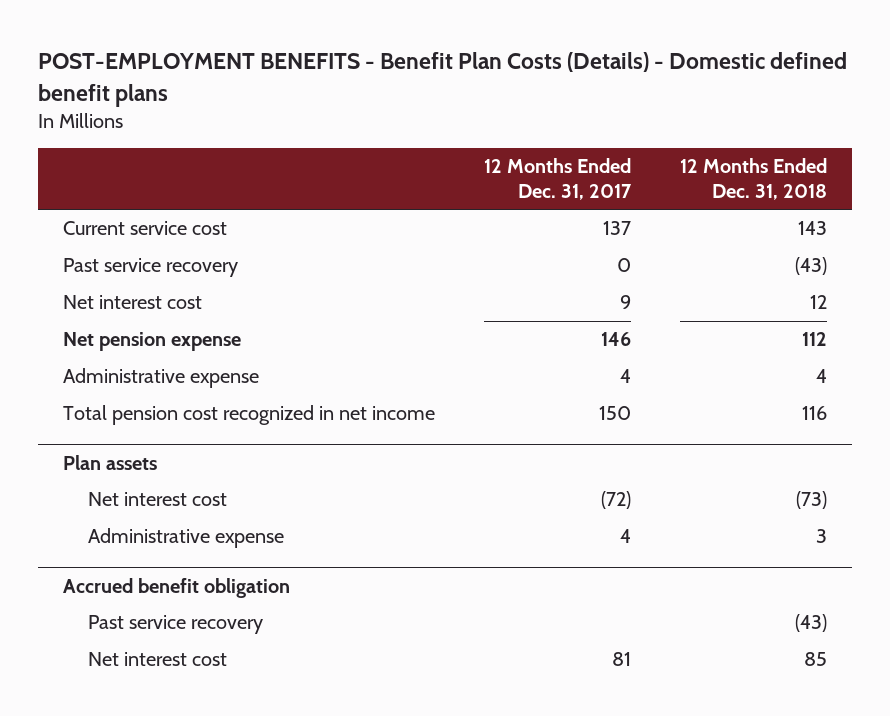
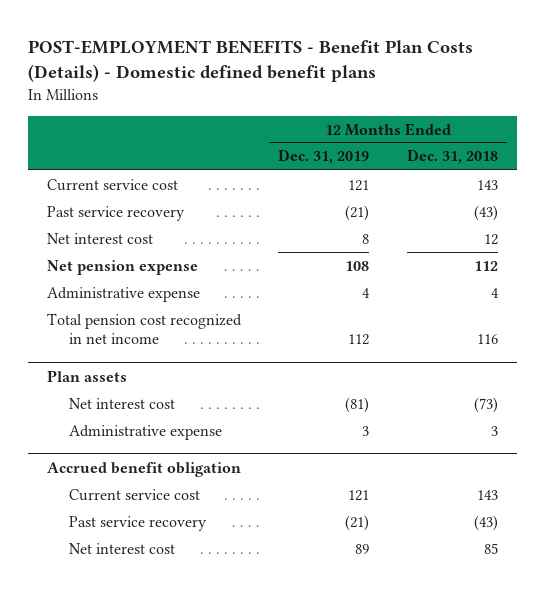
[483,158,632,200] 12 Months Ended Dec. 31, 2017 -> none
none -> [278,149,370,165] Dec. 31, 2019
none -> [68,488,200,501] Current service cost

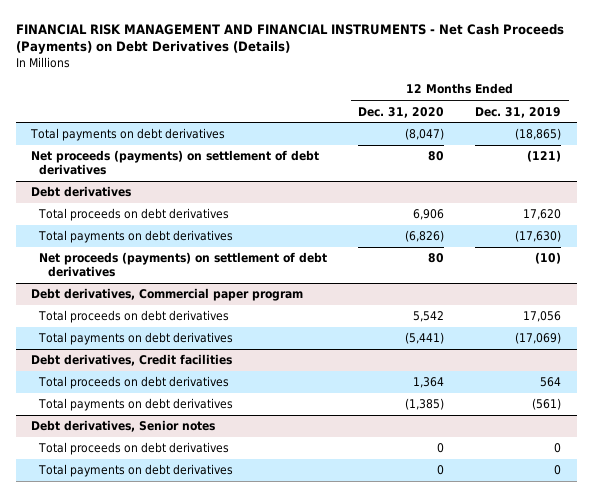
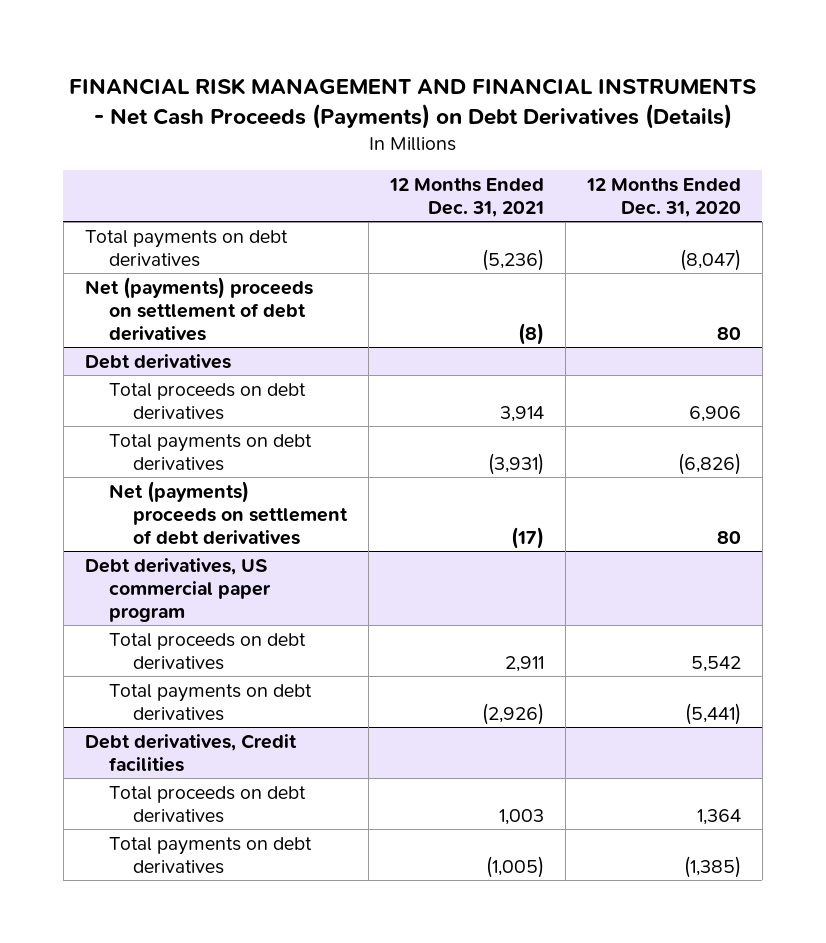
[475,106,562,118] Dec. 31, 2019 -> none
none -> [389,177,545,217] 12 Months Ended Dec. 31, 2021
[31,150,320,175] Net proceeds (payments) on settlement of debt derivatives -> [84,276,313,341] Net (payments) proceeds on settlement of debt derivatives
[39,252,328,277] Net proceeds (payments) on settlement of debt derivatives -> [109,480,349,545] Net (payments) proceeds on settlement of debt derivatives
[31,288,304,302] Debt derivatives, Commercial paper program -> [84,557,272,622] Debt derivatives, US commercial paper program
[31,420,216,433] Debt derivatives, Senior notes -> none
[38,442,230,456] Total proceeds on debt derivatives -> none
[38,464,234,478] Total payments on debt derivatives -> none

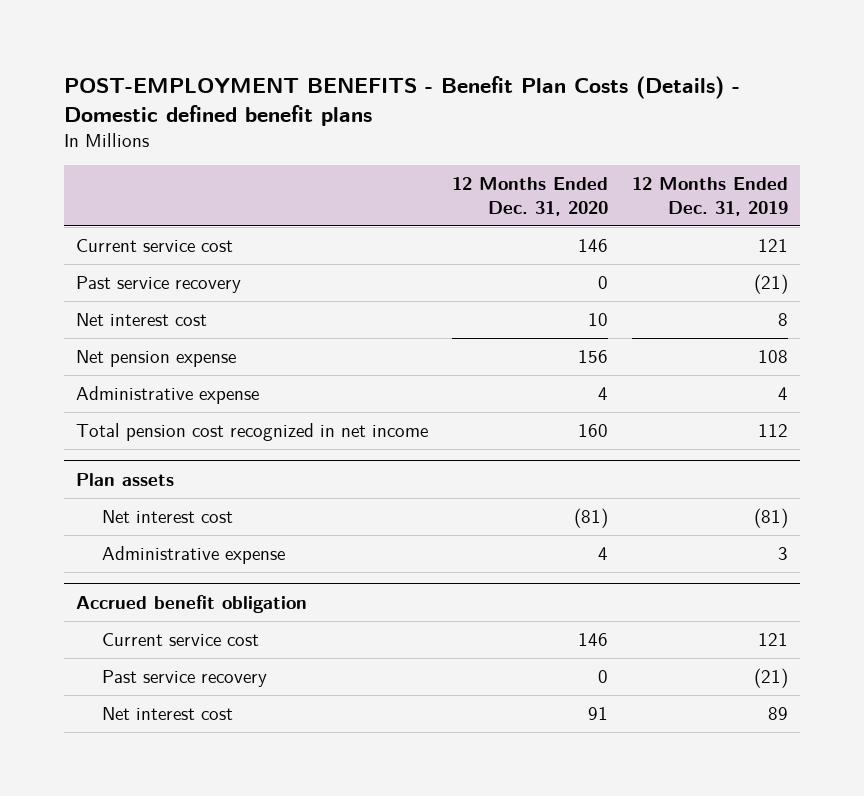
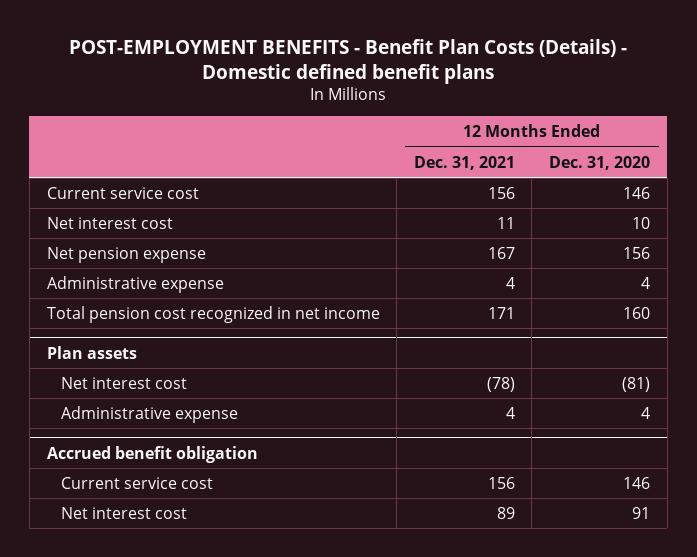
[632,177,789,216] 12 Months Ended Dec. 31, 2019 -> none
none -> [413,155,515,170] Dec. 31, 2021
[75,276,241,294] Past service recovery -> none
[101,670,267,688] Past service recovery -> none

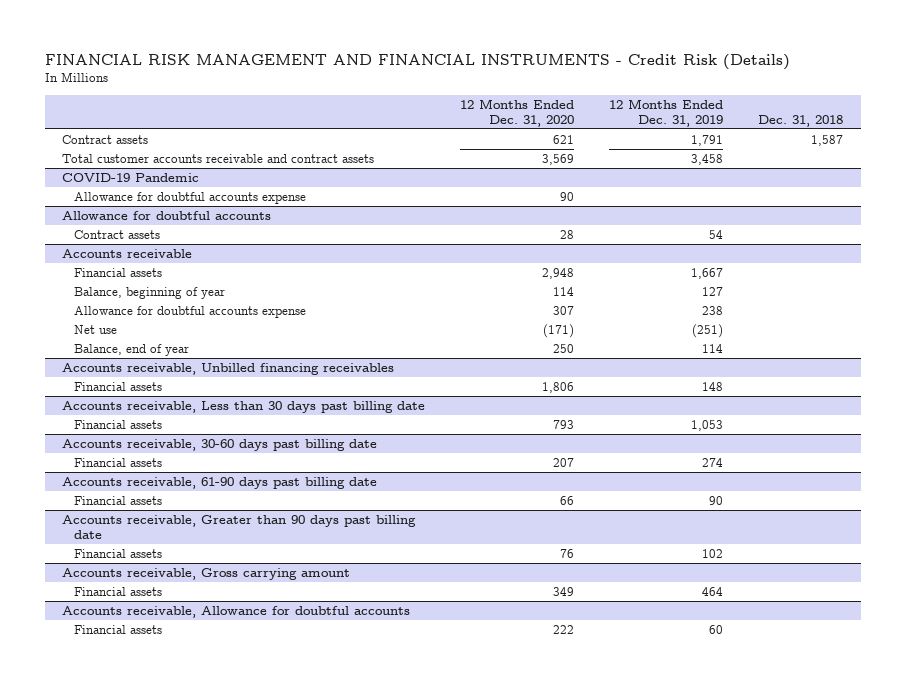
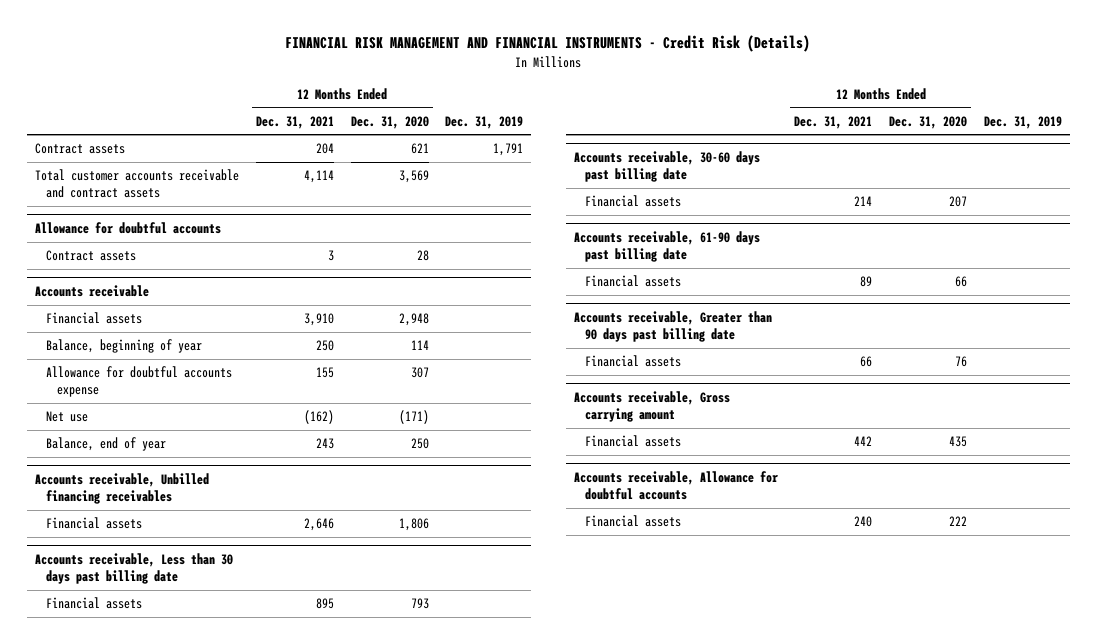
[609,98,724,127] 12 Months Ended Dec. 31, 2019 -> none
[758,114,844,127] Dec. 31, 2018 -> none
none -> [255,115,334,129] Dec. 31, 2021
none -> [445,115,524,129] Dec. 31, 2019
[62,172,200,182] COVID-19 Pandemic -> none
[74,191,307,204] Allowance for doubtful accounts expense -> none
[553,586,575,596] 349 -> [949,436,968,448] 435

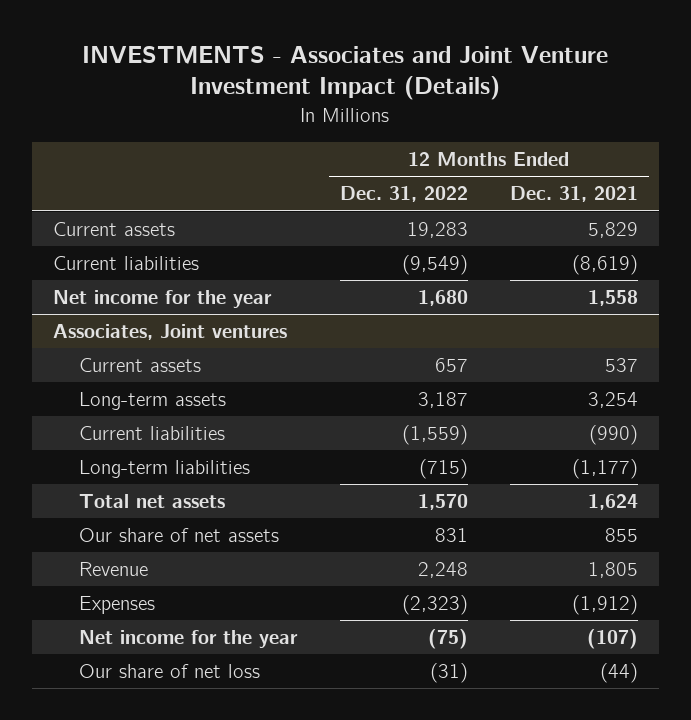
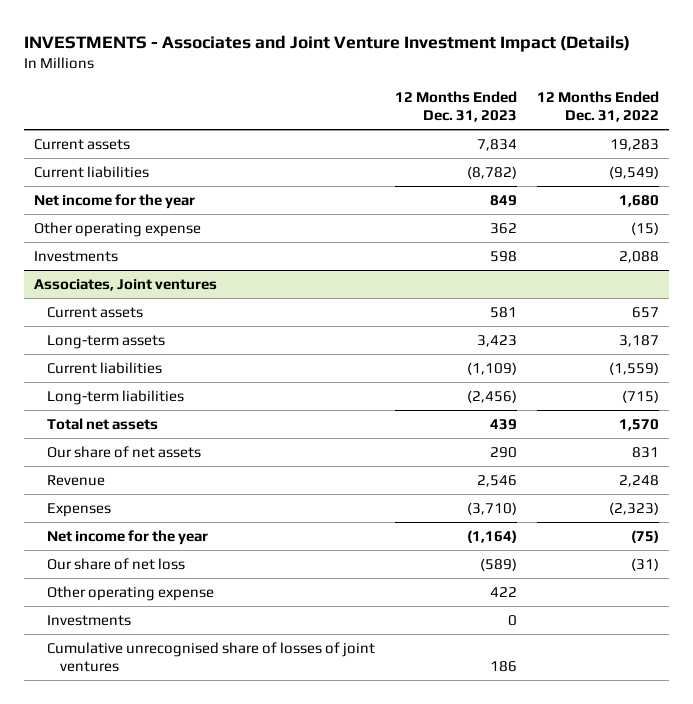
[509,186,638,203] Dec. 31, 2021 -> none
none -> [394,90,517,123] 12 Months Ended Dec. 31, 2023
none -> [34,221,202,237] Other operating expense
none -> [34,250,119,262] Investments
none -> [46,585,214,601] Other operating expense
none -> [46,614,131,626] Investments
none -> [46,641,375,673] Cumulative unrecognised share of losses of joint ventures

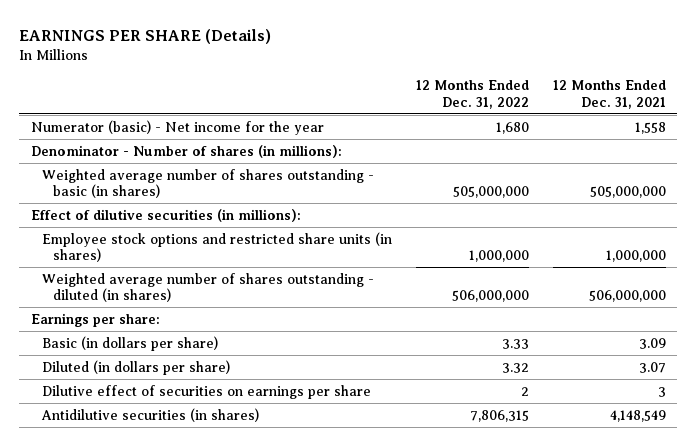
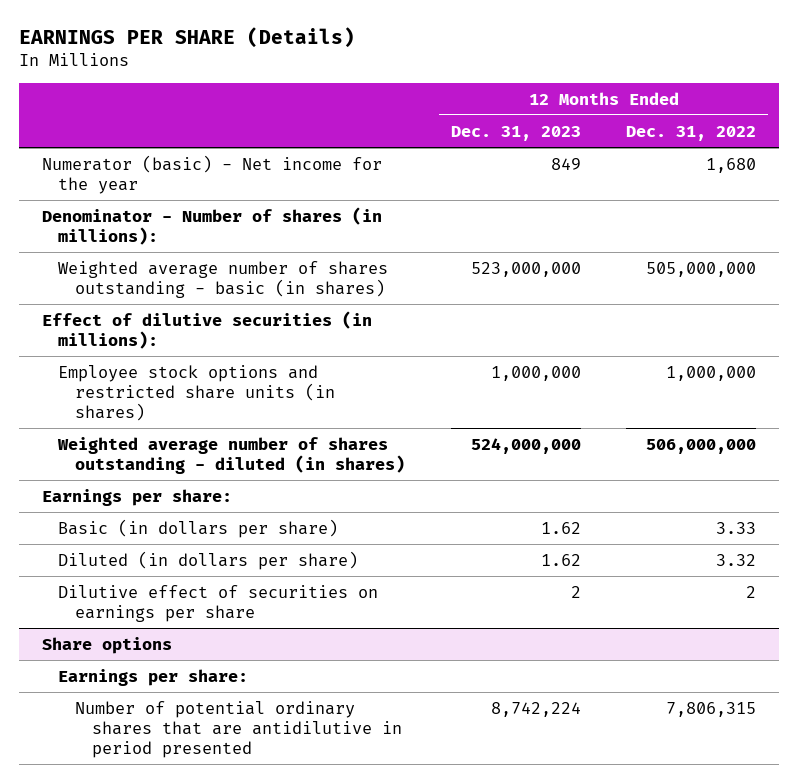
[552,80,666,109] 12 Months Ended Dec. 31, 2021 -> none
none -> [450,125,581,141] Dec. 31, 2023
none -> [41,636,172,654] Share options
none -> [58,668,249,686] Earnings per share:
[41,407,260,422] Antidilutive securities (in shares) -> [75,700,403,758] Number of potential ordinary shares that are antidilutive in period presented

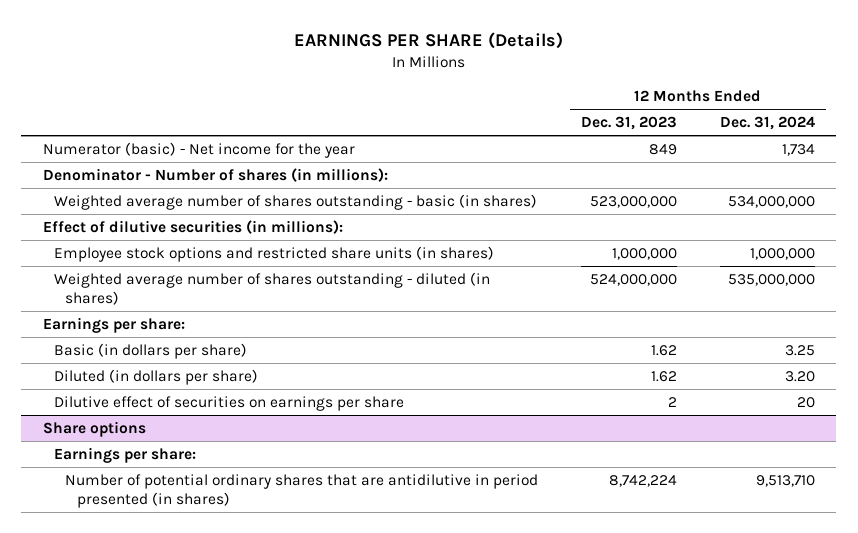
[626,125,757,141] Dec. 31, 2022 -> none
none -> [719,116,815,131] Dec. 31, 2024
[75,700,403,758] Number of potential ordinary shares that are antidilutive in period presented -> [65,474,539,508] Number of potential ordinary shares that are antidilutive in period presented (in shares)

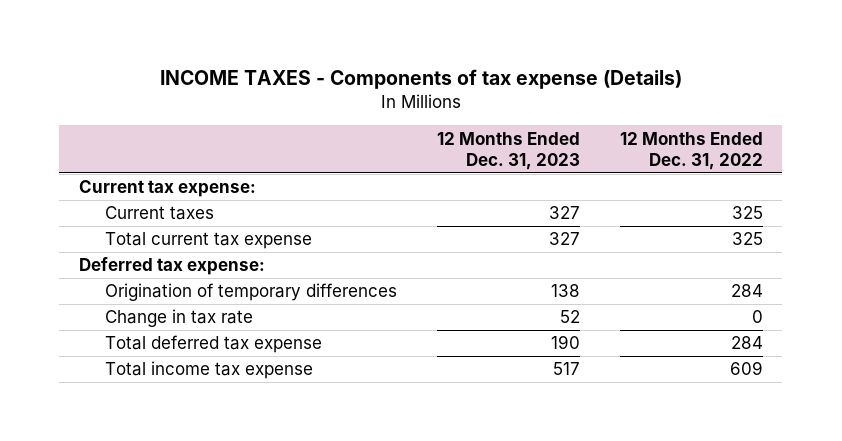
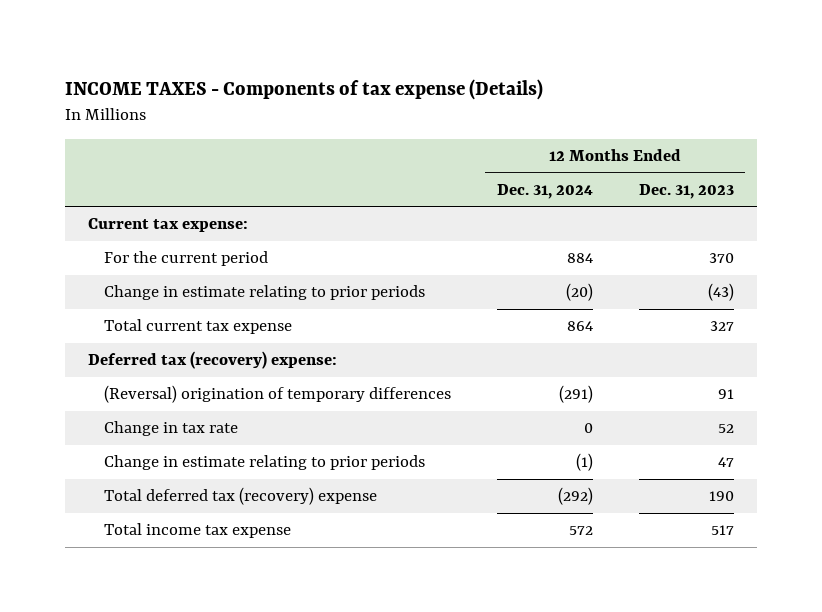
[619,131,763,170] 12 Months Ended Dec. 31, 2022 -> none
none -> [496,183,593,199] Dec. 31, 2024
[104,206,214,221] Current taxes -> [103,251,268,267] For the current period
[548,206,580,220] 327 -> [708,253,734,264] 370
none -> [103,285,425,301] Change in estimate relating to prior periods
[78,257,265,276] Deferred tax expense: -> [88,351,338,370] Deferred tax (recovery) expense:
[104,283,397,302] Origination of temporary differences -> [103,385,451,404] (Reversal) origination of temporary differences
[550,284,580,298] 138 -> [717,389,734,400] 91
none -> [103,455,425,471] Change in estimate relating to prior periods
[104,335,322,354] Total deferred tax expense -> [103,487,377,506] Total deferred tax (recovery) expense

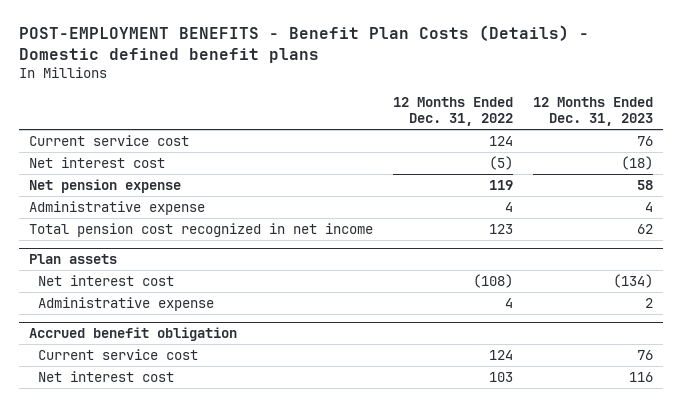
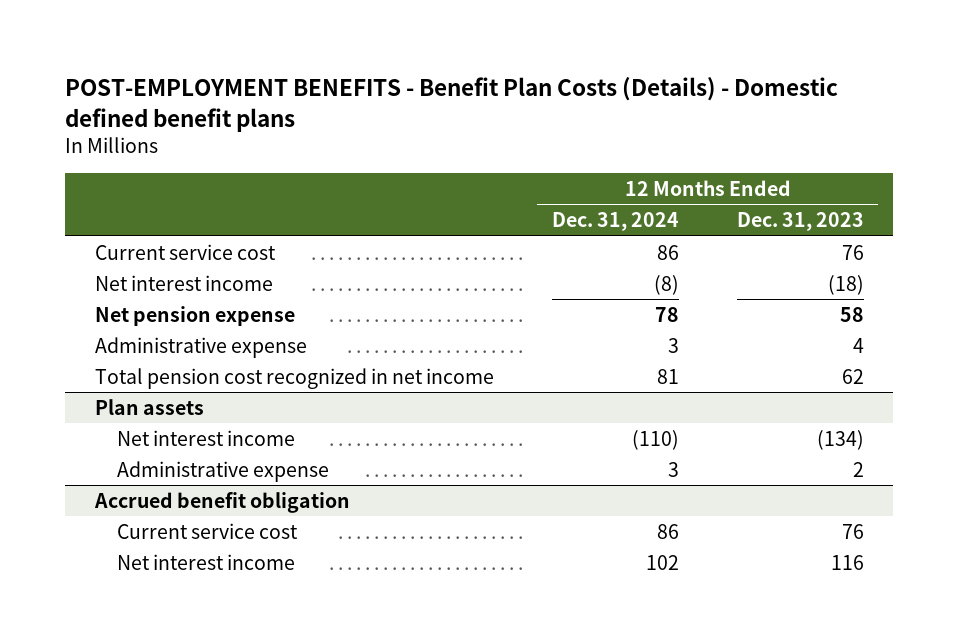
[392,96,513,127] 12 Months Ended Dec. 31, 2022 -> none
none -> [551,212,679,232] Dec. 31, 2024
[28,156,165,168] Net interest cost -> [94,274,273,291] Net interest income
[38,274,175,286] Net interest cost -> [116,429,295,446] Net interest income
[38,370,175,382] Net interest cost -> [116,553,295,570] Net interest income

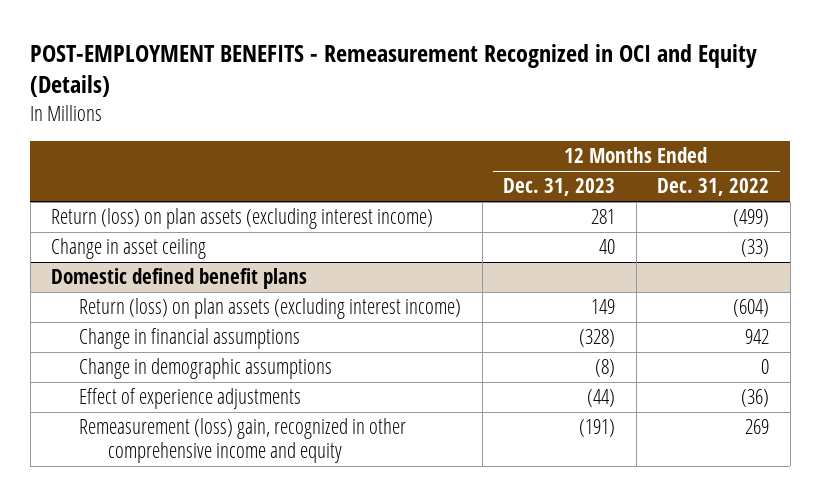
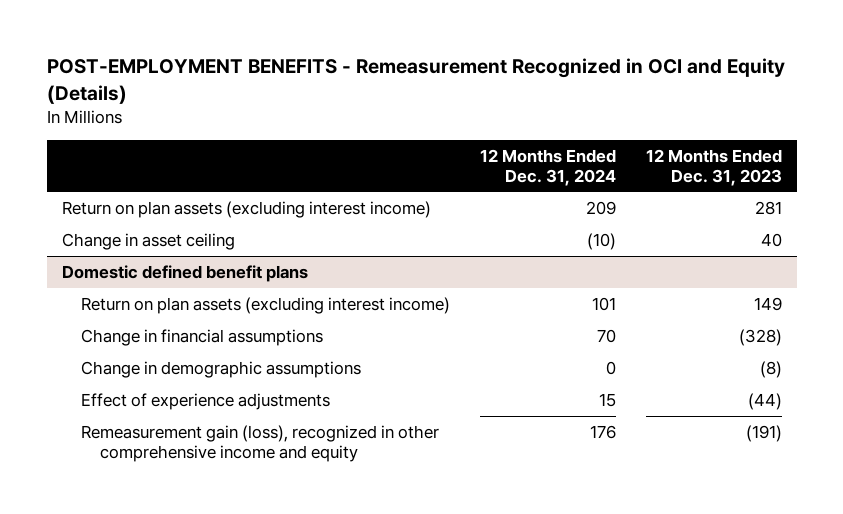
[657,178,770,197] Dec. 31, 2022 -> none
none -> [479,148,616,186] 12 Months Ended Dec. 31, 2024
[51,208,434,230] Return (loss) on plan assets (excluding interest income) -> [61,200,431,218] Return on plan assets (excluding interest income)
[79,298,462,320] Return (loss) on plan assets (excluding interest income) -> [80,296,450,314] Return on plan assets (excluding interest income)
[79,418,407,463] Remeasurement (loss) gain, recognized in other comprehensive income and equity -> [80,424,439,462] Remeasurement gain (loss), recognized in other comprehensive income and equity

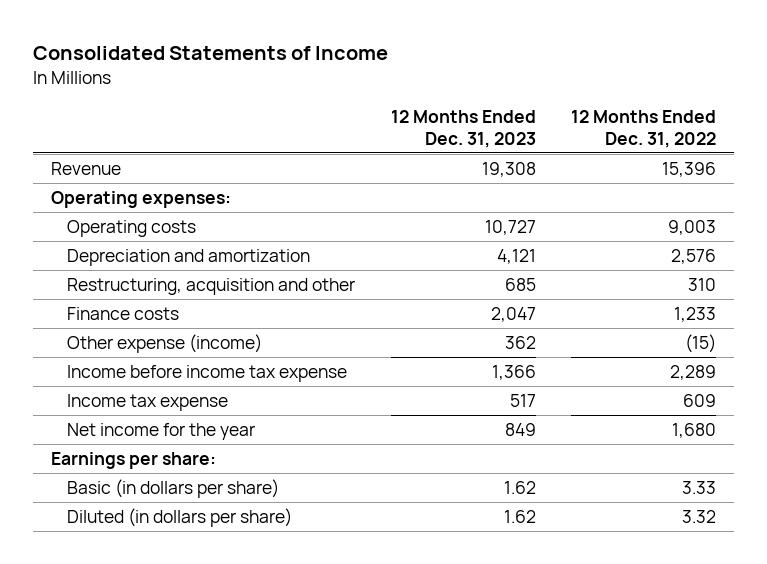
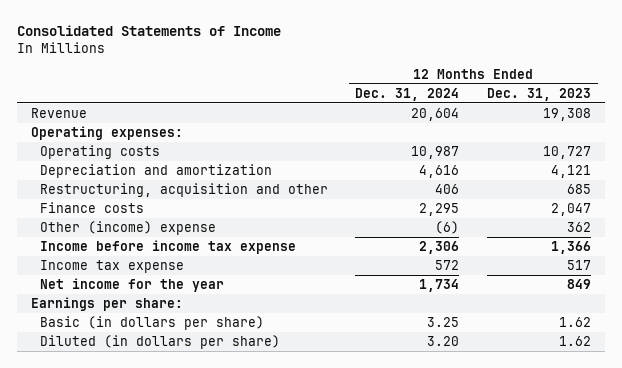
[571,109,717,148] 12 Months Ended Dec. 31, 2022 -> none
none -> [355,87,460,101] Dec. 31, 2024
[66,333,262,353] Other expense (income) -> [39,220,216,235] Other (income) expense

